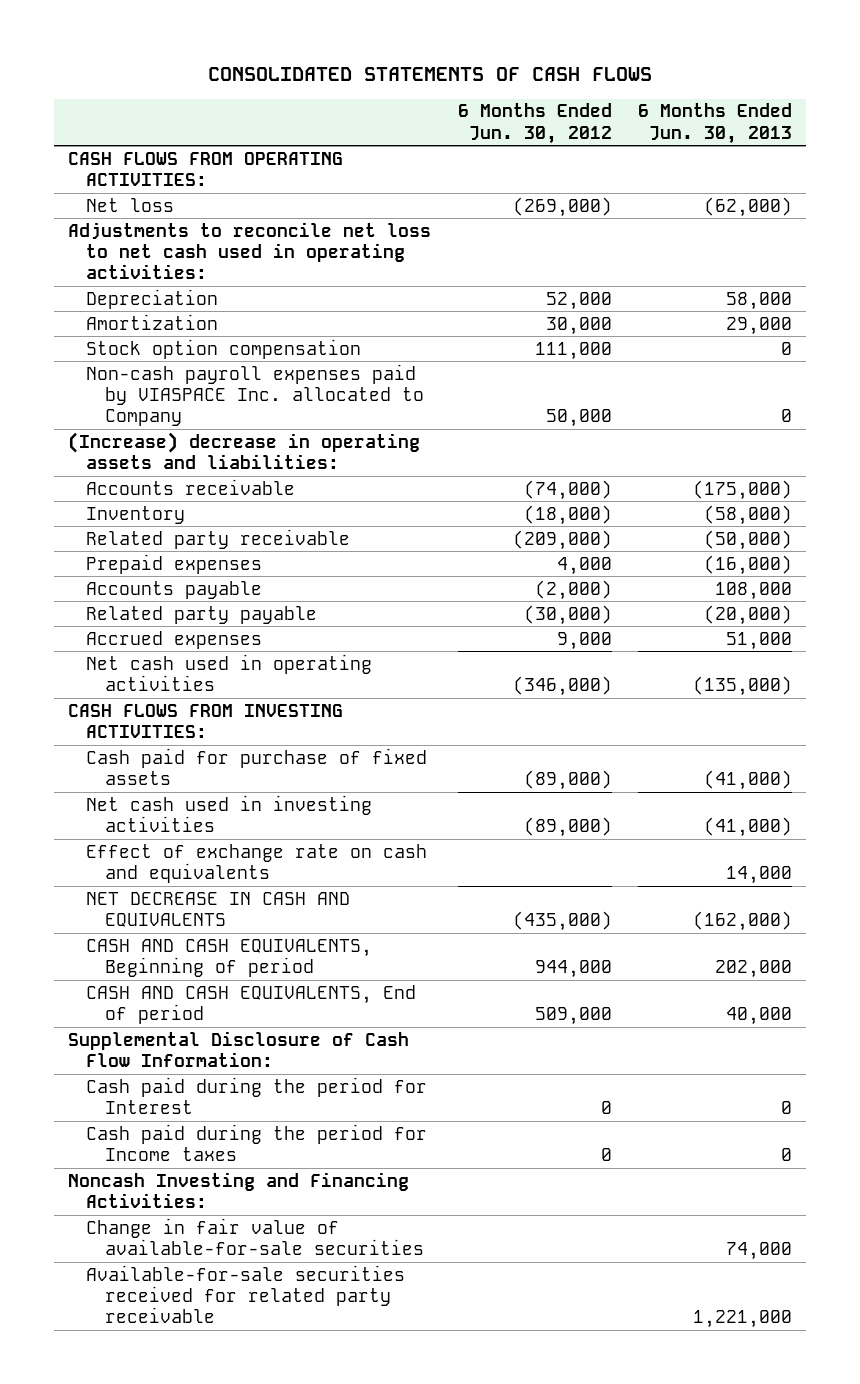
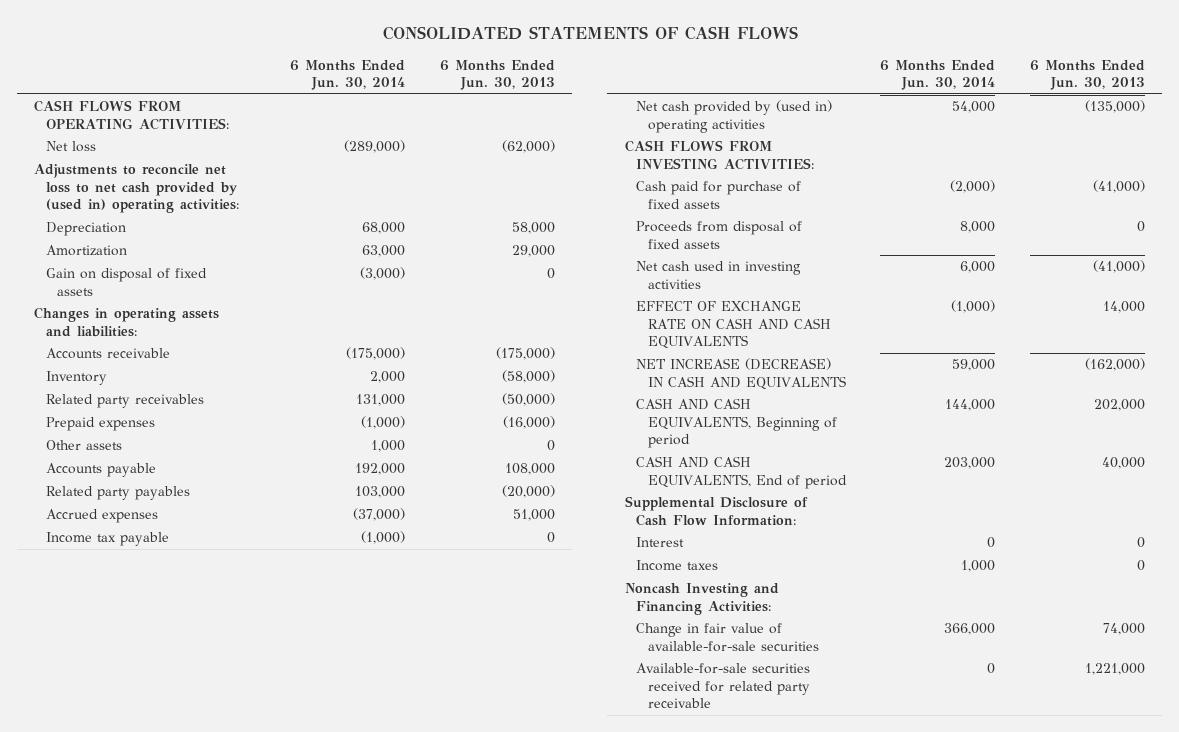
[457,103,612,144] 6 Months Ended Jun. 30, 2012 -> none
none -> [289,59,405,91] 6 Months Ended Jun. 30, 2014
[67,221,431,279] Adjustments to reconcile net loss to net cash used in operating activities: -> [34,164,239,214] Adjustments to reconcile net loss to net cash provided by (used in) operating activities:
[86,338,362,359] Stock option compensation -> none
[86,363,425,426] Non-cash payroll expenses paid by VIASPACE Inc. allocated to Company -> none
none -> [45,268,207,296] Gain on disposal of fixed assets
[67,431,420,469] (Increase) decrease in operating assets and liabilities: -> [34,307,220,337] Changes in operating assets and liabilities:
[86,528,351,549] Related party receivable -> [45,394,204,409] Related party receivables
none -> [45,440,122,451] Other assets
[86,605,318,624] Related party payable -> [45,486,190,501] Related party payables
none -> [45,532,169,547] Income tax payable
[86,653,373,691] Net cash used in operating activities -> [636,100,833,133] Net cash provided by (used in) operating activities
none -> [636,221,803,249] Proceeds from disposal of fixed assets
[86,843,428,883] Effect of exchange rate on cash and equivalents -> [636,301,831,350] EFFECT OF EXCHANGE RATE ON CASH AND CASH EQUIVALENTS
[86,891,351,927] NET DECREASE IN CASH AND EQUIVALENTS -> [636,358,846,390] NET INCREASE (DECREASE) IN CASH AND EQUIVALENTS
[86,1076,428,1114] Cash paid during the period for Interest -> [636,537,685,548] Interest
[86,1123,428,1161] Cash paid during the period for Income taxes -> [636,560,719,572] Income taxes

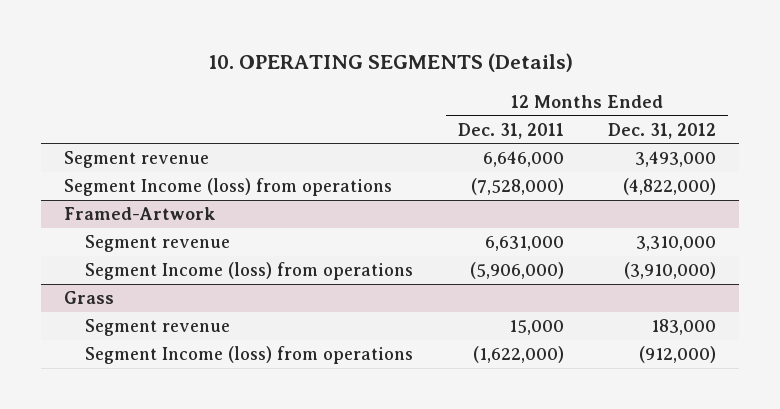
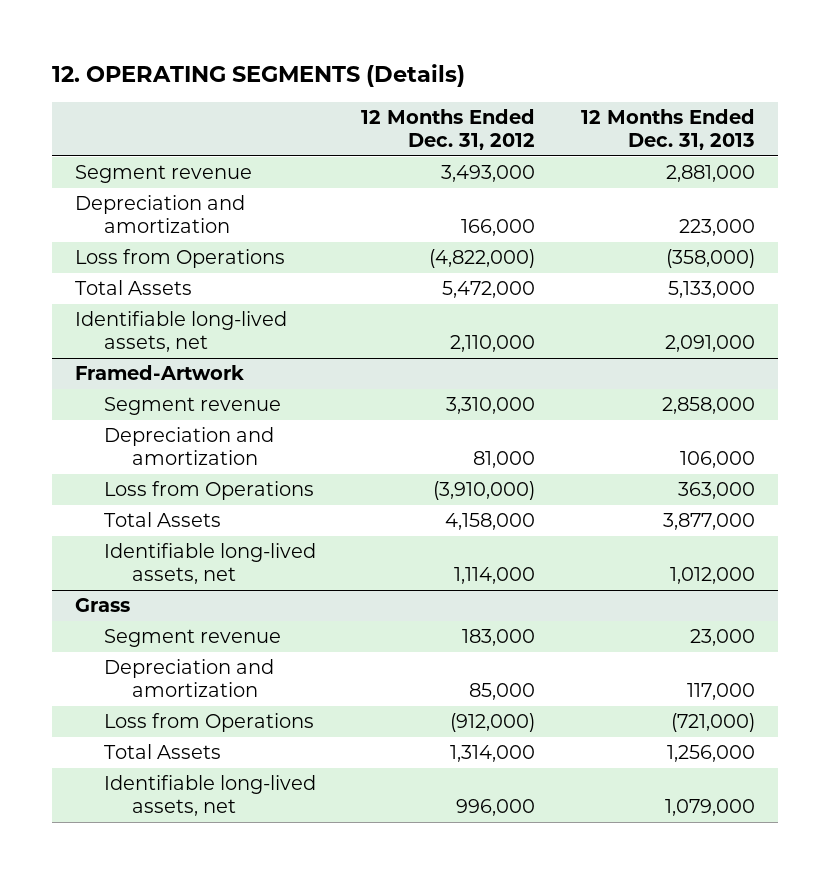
[208,53,574,73] 10. OPERATING SEGMENTS (Details) -> [51,64,465,88] 12. OPERATING SEGMENTS (Details)
[457,122,564,139] Dec. 31, 2011 -> none
none -> [581,109,756,150] 12 Months Ended Dec. 31, 2013
none -> [74,195,245,234] Depreciation and amortization
[63,178,392,197] Segment Income (loss) from operations -> [74,249,285,269] Loss from Operations
none -> [74,280,192,296] Total Assets
none -> [74,311,287,353] Identifiable long-lived assets, net
none -> [103,427,274,466] Depreciation and amortization
[84,262,413,281] Segment Income (loss) from operations -> [103,481,314,501] Loss from Operations
none -> [103,512,221,528] Total Assets
none -> [103,543,316,585] Identifiable long-lived assets, net
none -> [103,659,274,698] Depreciation and amortization
[84,346,413,365] Segment Income (loss) from operations -> [103,713,314,733] Loss from Operations
none -> [103,744,221,760] Total Assets
none -> [103,775,316,817] Identifiable long-lived assets, net

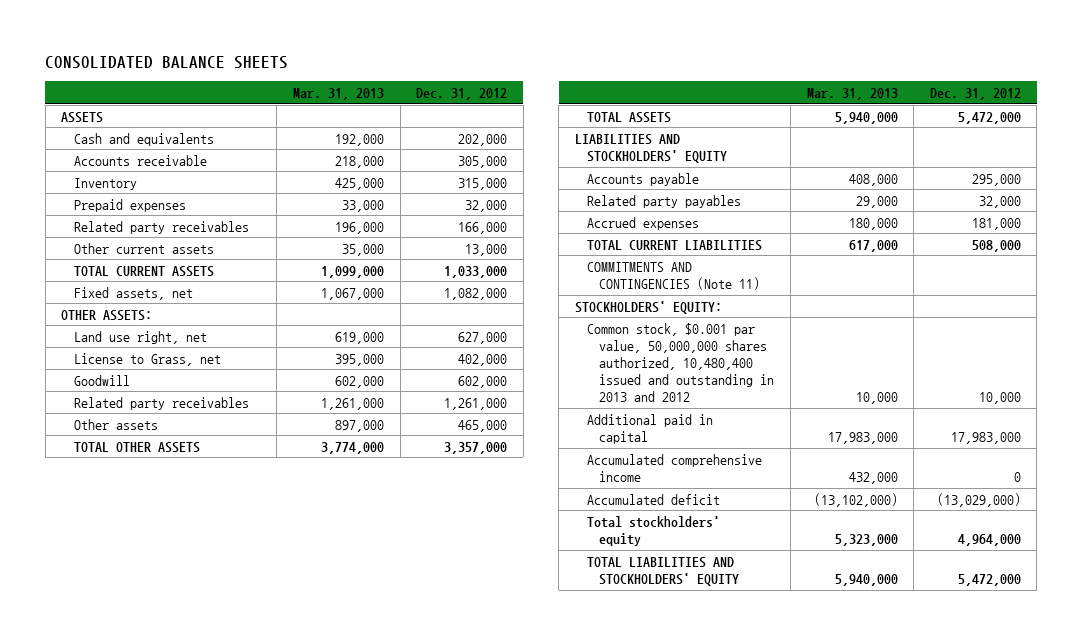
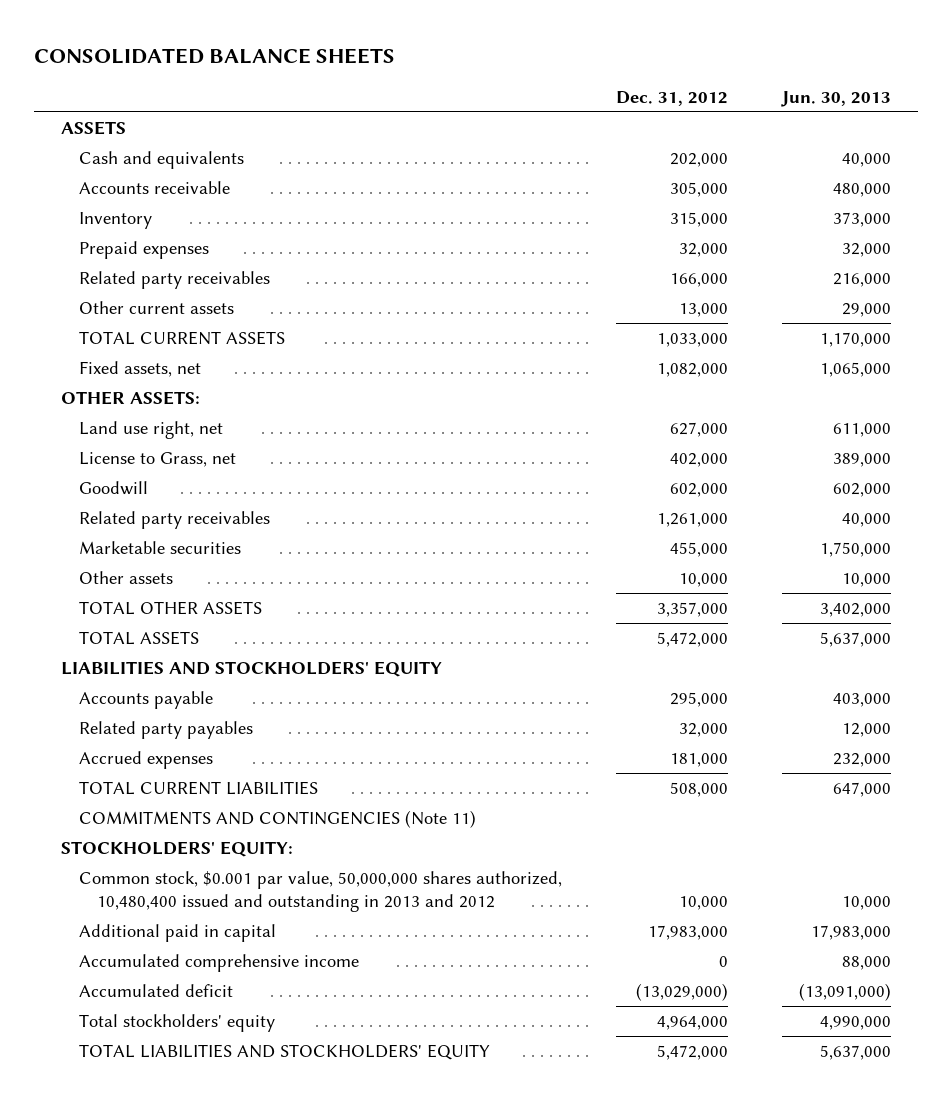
[293,88,385,101] Mar. 31, 2013 -> none
none -> [781,90,892,107] Jun. 30, 2013
none -> [78,541,241,555] Marketable securities
[458,419,508,432] 465,000 -> [678,573,728,588] 10,000

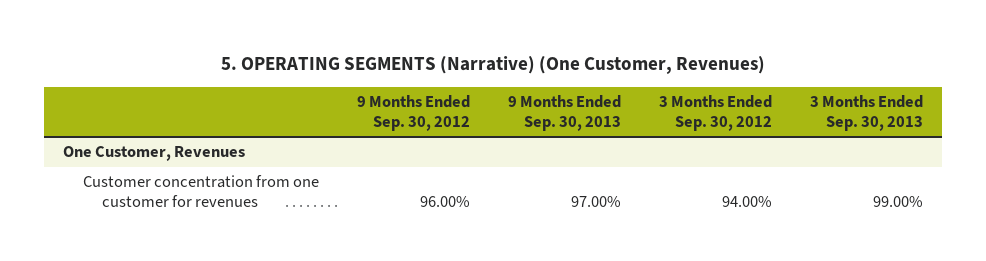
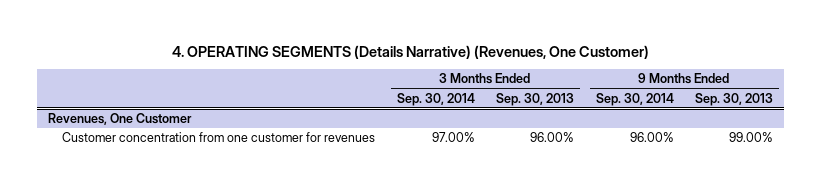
[221,56,766,75] 5. OPERATING SEGMENTS (Narrative) (One Customer, Revenues) -> [171,44,649,59] 4. OPERATING SEGMENTS (Details Narrative) (Revenues, One Customer)
[356,95,470,131] 9 Months Ended Sep. 30, 2012 -> none
[658,95,772,131] 3 Months Ended Sep. 30, 2012 -> none
none -> [396,92,475,106] Sep. 30, 2014
none -> [595,92,674,106] Sep. 30, 2014
[63,146,246,162] One Customer, Revenues -> [47,113,192,126] Revenues, One Customer
[570,196,621,208] 97.00% -> [729,132,774,143] 99.00%
[872,196,923,208] 99.00% -> [530,132,575,143] 96.00%

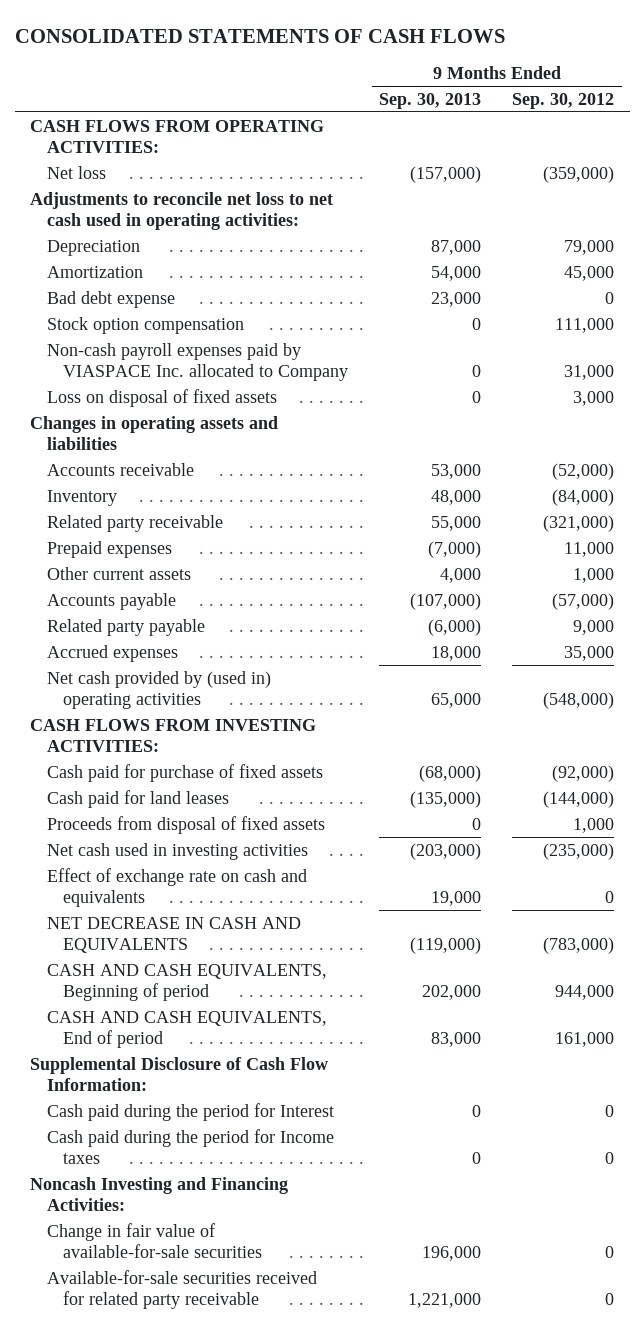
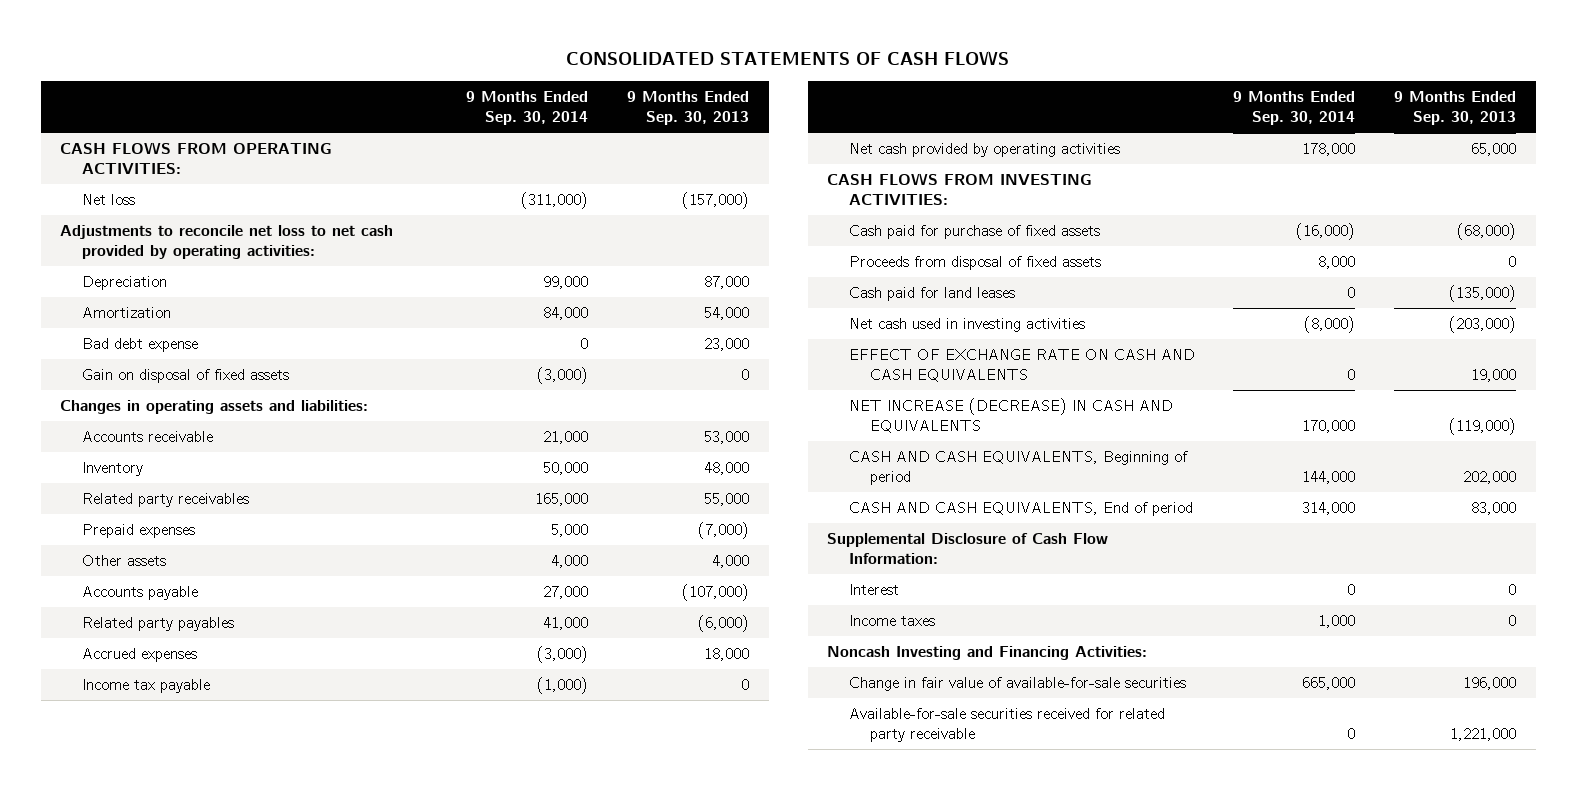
[512,92,615,109] Sep. 30, 2012 -> none
none -> [466,91,589,126] 9 Months Ended Sep. 30, 2014
[30,191,334,230] Adjustments to reconcile net loss to net cash used in operating activities: -> [60,225,394,260] Adjustments to reconcile net loss to net cash provided by operating activities:
[46,316,244,334] Stock option compensation -> none
[46,342,349,381] Non-cash payroll expenses paid by VIASPACE Inc. allocated to Company -> none
[46,388,277,407] Loss on disposal of fixed assets -> [81,369,289,384] Gain on disposal of fixed assets
[30,415,279,450] Changes in operating assets and liabilities -> [60,400,369,415] Changes in operating assets and liabilities:
[46,514,223,532] Related party receivable -> [81,493,249,508] Related party receivables
[46,566,191,580] Other current assets -> [81,555,166,567] Other assets
[46,618,205,636] Related party payable -> [81,617,234,632] Related party payables
none -> [81,679,210,694] Income tax payable
[46,670,271,709] Net cash provided by (used in) operating activities -> [848,143,1120,158] Net cash provided by operating activities
[46,789,229,808] Cash paid for land leases -> [848,287,1015,302] Cash paid for land leases
[46,867,307,907] Effect of exchange rate on cash and equivalents -> [848,349,1195,383] EFFECT OF EXCHANGE RATE ON CASH AND CASH EQUIVALENTS
[46,916,301,953] NET DECREASE IN CASH AND EQUIVALENTS -> [848,398,1173,434] NET INCREASE (DECREASE) IN CASH AND EQUIVALENTS
[46,1102,334,1121] Cash paid during the period for Interest -> [848,584,899,596] Interest
[46,1128,334,1164] Cash paid during the period for Income taxes -> [848,615,935,627] Income taxes

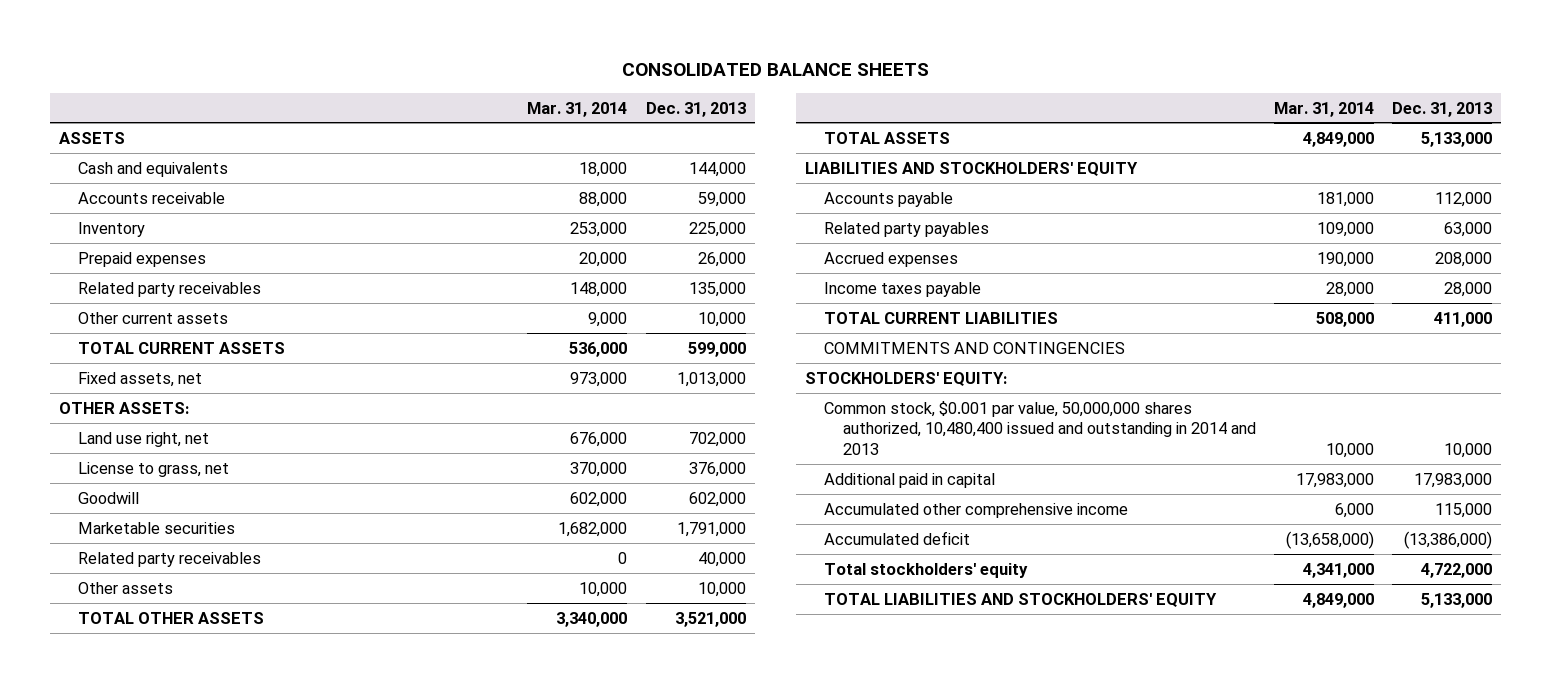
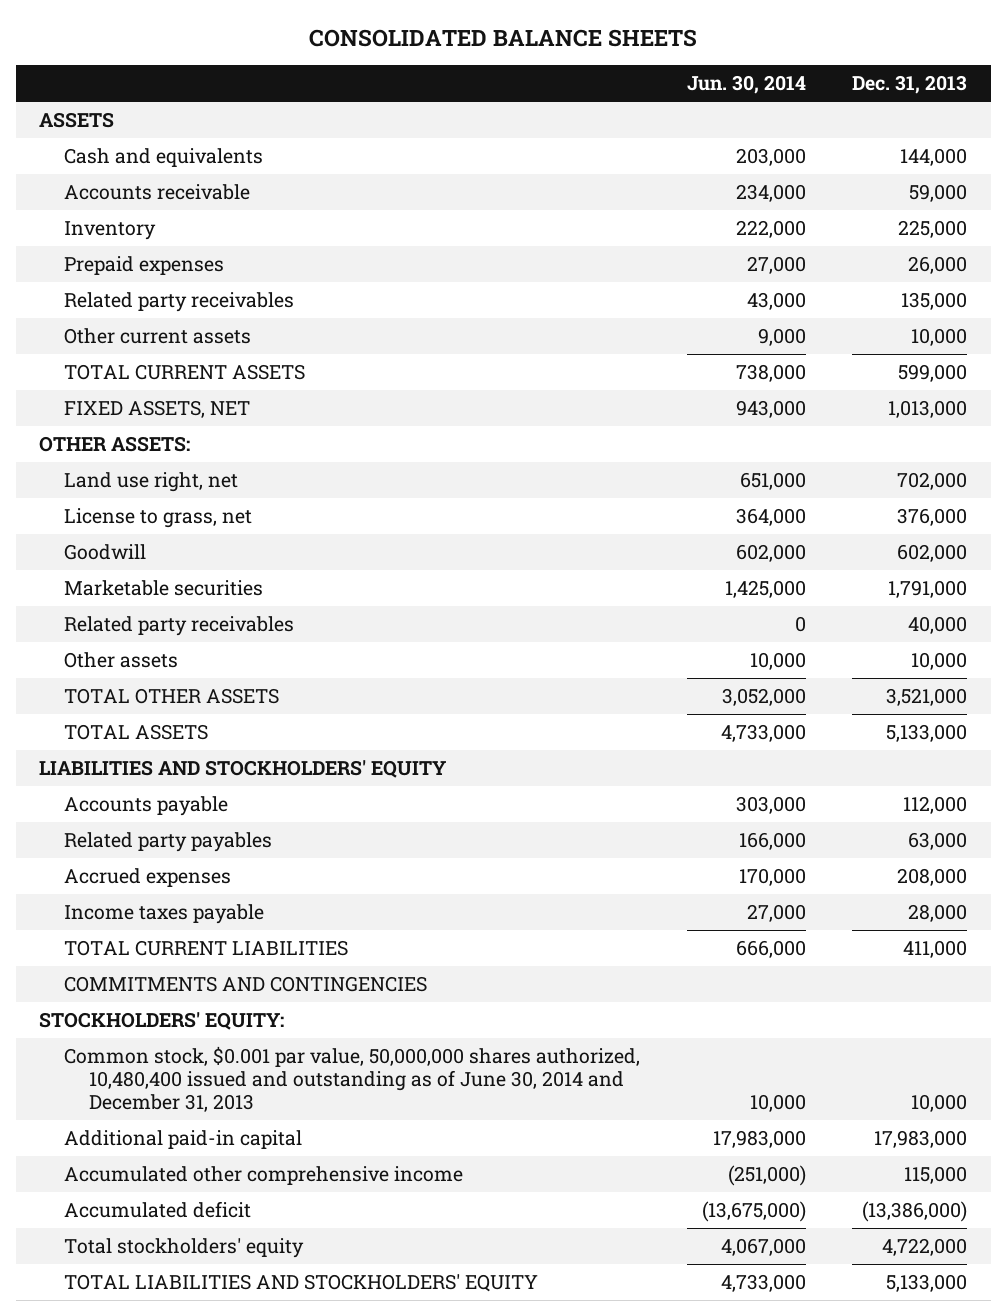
[527,101,628,117] Mar. 31, 2014 -> none
none -> [686,75,806,95] Jun. 30, 2014
[77,371,202,387] Fixed assets, net -> [64,399,251,418] FIXED ASSETS, NET
[823,400,1256,456] Common stock, $0.001 par value, 50,000,000 shares authorized, 10,480,400 issued and outstanding in 2014 and 2013 -> [64,1045,641,1112] Common stock, $0.001 par value, 50,000,000 shares authorized, 10,480,400 issued and outstanding as of June 30, 2014 and December 31, 2013
[823,472,995,488] Additional paid in capital -> [64,1129,303,1149] Additional paid-in capital

